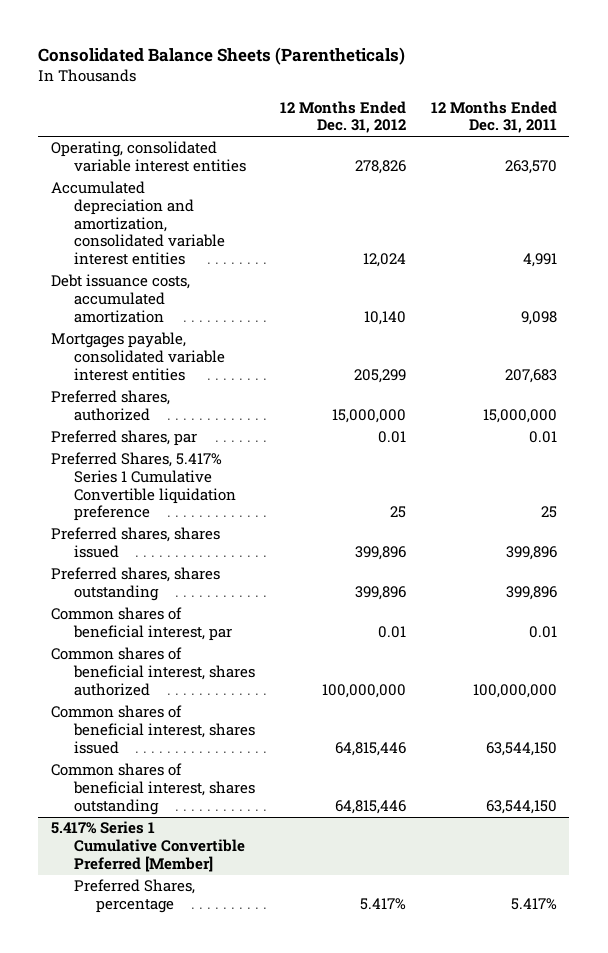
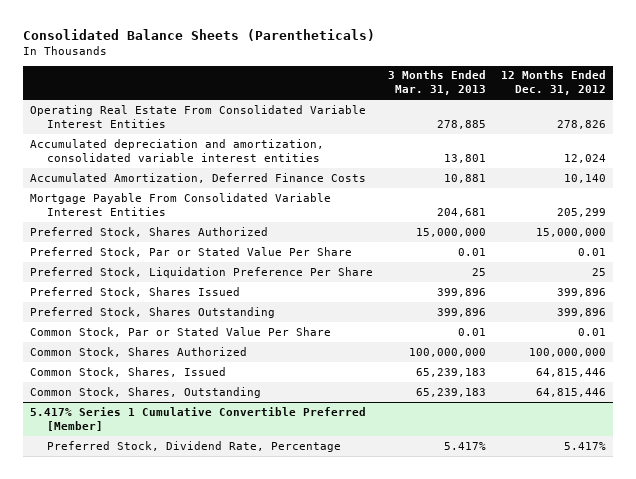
[430,100,557,134] 12 Months Ended Dec. 31, 2011 -> none
none -> [387,70,486,96] 3 Months Ended Mar. 31, 2013
[50,141,246,173] Operating, consolidated variable interest entities -> [29,104,366,128] Operating Real Estate From Consolidated Variable Interest Entities
[50,274,190,323] Debt issuance costs, accumulated amortization -> [29,172,366,183] Accumulated Amortization, Deferred Finance Costs
[50,332,225,381] Mortgages payable, consolidated variable interest entities -> [29,192,331,216] Mortgage Payable From Consolidated Variable Interest Entities
[50,390,170,422] Preferred shares, authorized -> [29,226,268,237] Preferred Stock, Shares Authorized
[50,430,197,447] Preferred shares, par -> [29,246,352,257] Preferred Stock, Par or Stated Value Per Share
[50,452,236,522] Preferred Shares, 5.417% Series 1 Cumulative Convertible liquidation preference -> [29,266,373,278] Preferred Stock, Liquidation Preference Per Share
[50,527,220,559] Preferred shares, shares issued -> [29,286,240,297] Preferred Stock, Shares Issued
[50,567,220,602] Preferred shares, shares outstanding -> [29,306,275,318] Preferred Stock, Shares Outstanding
[50,607,232,642] Common shares of beneficial interest, par -> [29,326,331,337] Common Stock, Par or Stated Value Per Share
[50,647,255,696] Common shares of beneficial interest, shares authorized -> [29,346,247,357] Common Stock, Shares Authorized
[50,705,255,754] Common shares of beneficial interest, shares issued -> [29,366,226,377] Common Stock, Shares, Issued
[50,763,255,815] Common shares of beneficial interest, shares outstanding -> [29,386,261,398] Common Stock, Shares, Outstanding
[73,879,195,914] Preferred Shares, percentage -> [47,440,342,452] Preferred Stock, Dividend Rate, Percentage

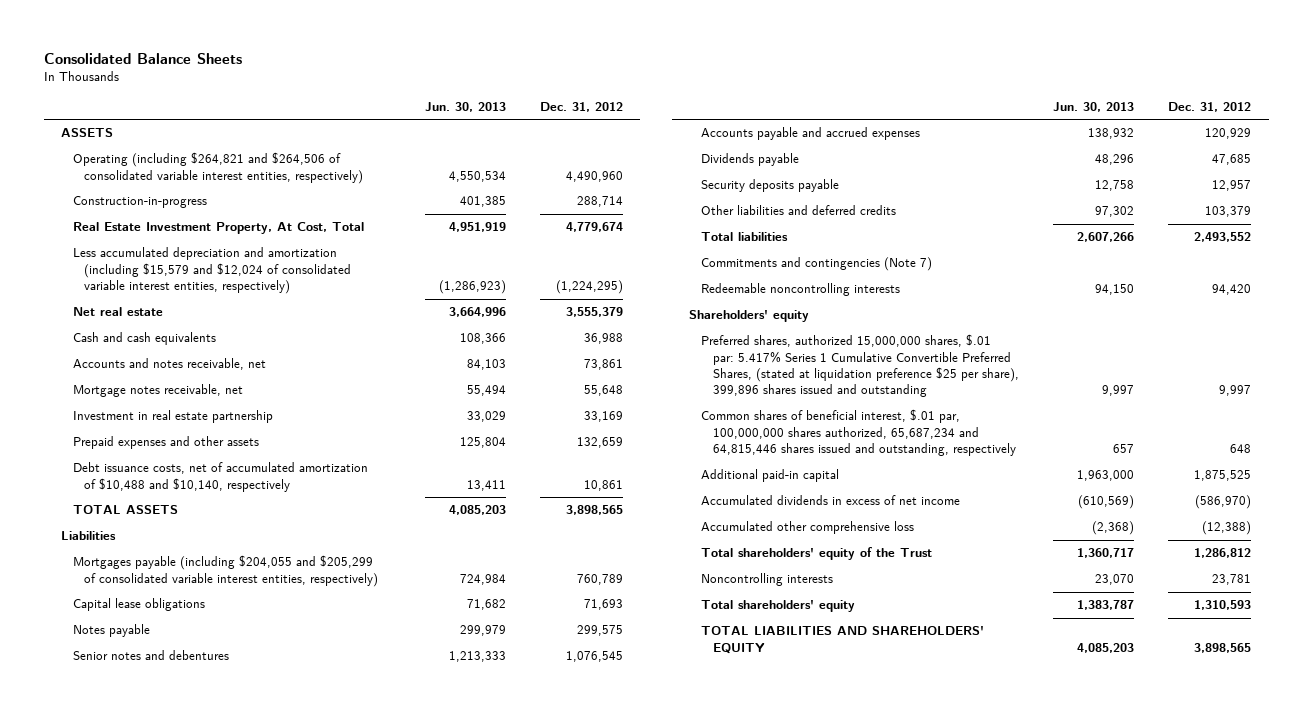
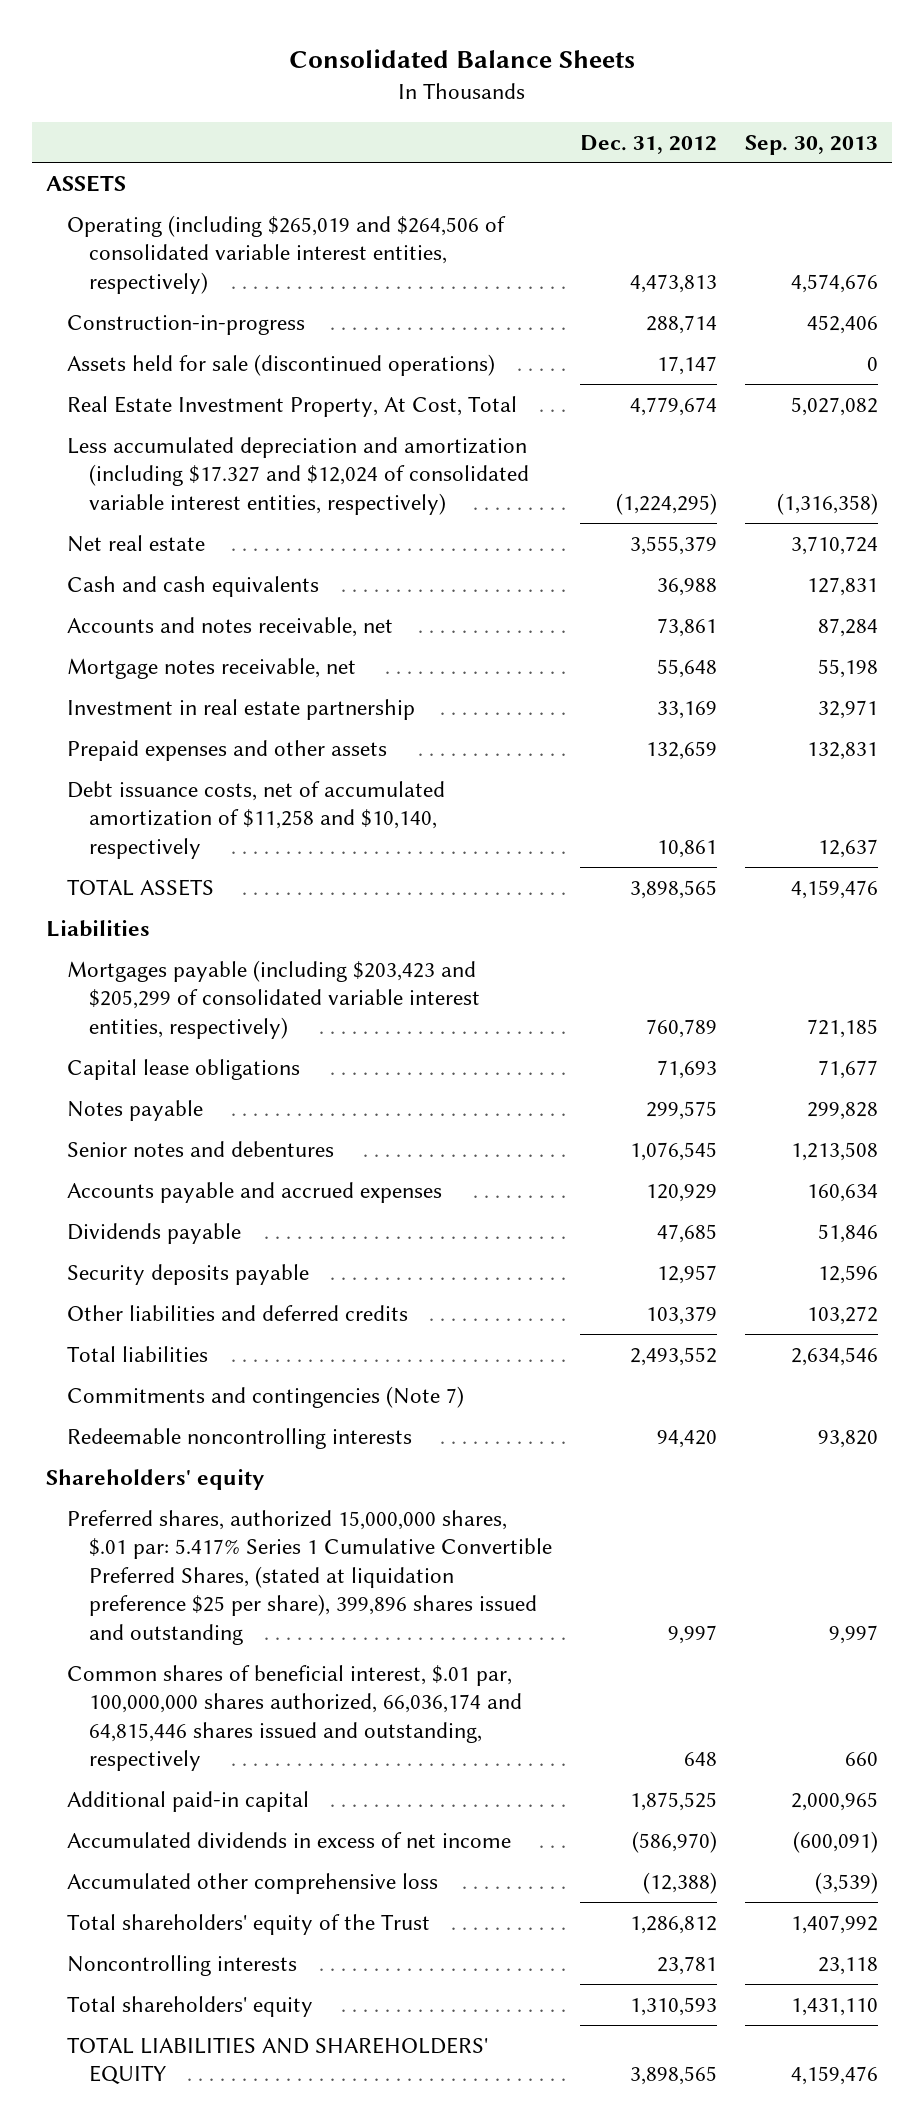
[424,101,506,112] Jun. 30, 2013 -> none
none -> [745,134,879,155] Sep. 30, 2013
[72,152,364,184] Operating (including $264,821 and $264,506 of consolidated variable interest entities, respectively) -> [67,214,507,294] Operating (including $265,019 and $264,506 of consolidated variable interest entities, respectively)
[566,170,624,182] 4,490,960 -> [630,273,718,293] 4,473,813
none -> [67,353,496,376] Assets held for sale (discontinued operations)
[72,247,352,295] Less accumulated depreciation and amortization (including $15,579 and $12,024 of consolidated variable interest entities, respectively) -> [67,436,530,515] Less accumulated depreciation and amortization (including $17.327 and $12,024 of consolidated variable interest entities, respectively)
[72,462,368,492] Debt issuance costs, net of accumulated amortization of $10,488 and $10,140, respectively -> [67,780,446,859] Debt issuance costs, net of accumulated amortization of $11,258 and $10,140, respectively
[72,555,379,587] Mortgages payable (including $204,055 and $205,299 of consolidated variable interest entities, respectively) -> [67,959,481,1039] Mortgages payable (including $203,423 and $205,299 of consolidated variable interest entities, respectively)
[700,409,1016,457] Common shares of beneficial interest, $.01 par, 100,000,000 shares authorized, 65,687,234 and 64,815,446 shares issued and outstanding, respectively -> [67,1664,523,1772] Common shares of beneficial interest, $.01 par, 100,000,000 shares authorized, 66,036,174 and 64,815,446 shares issued and outstanding, respectively

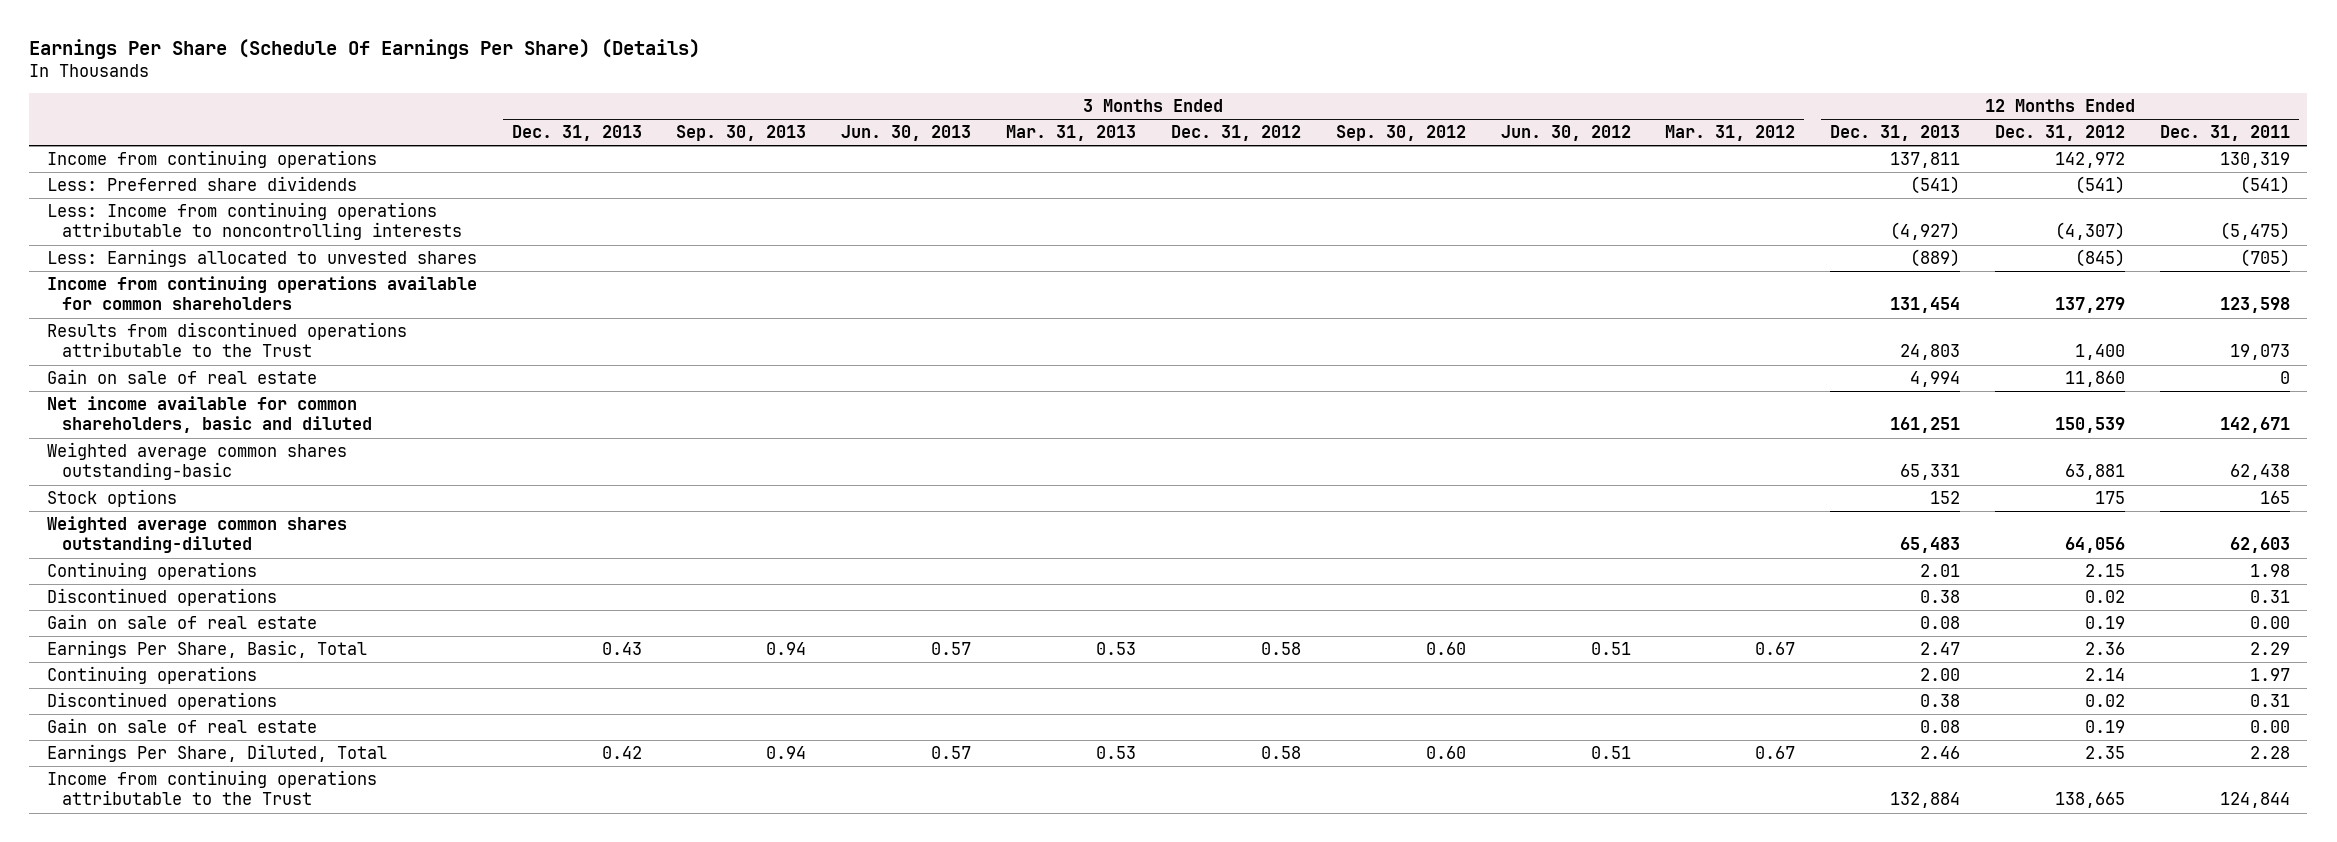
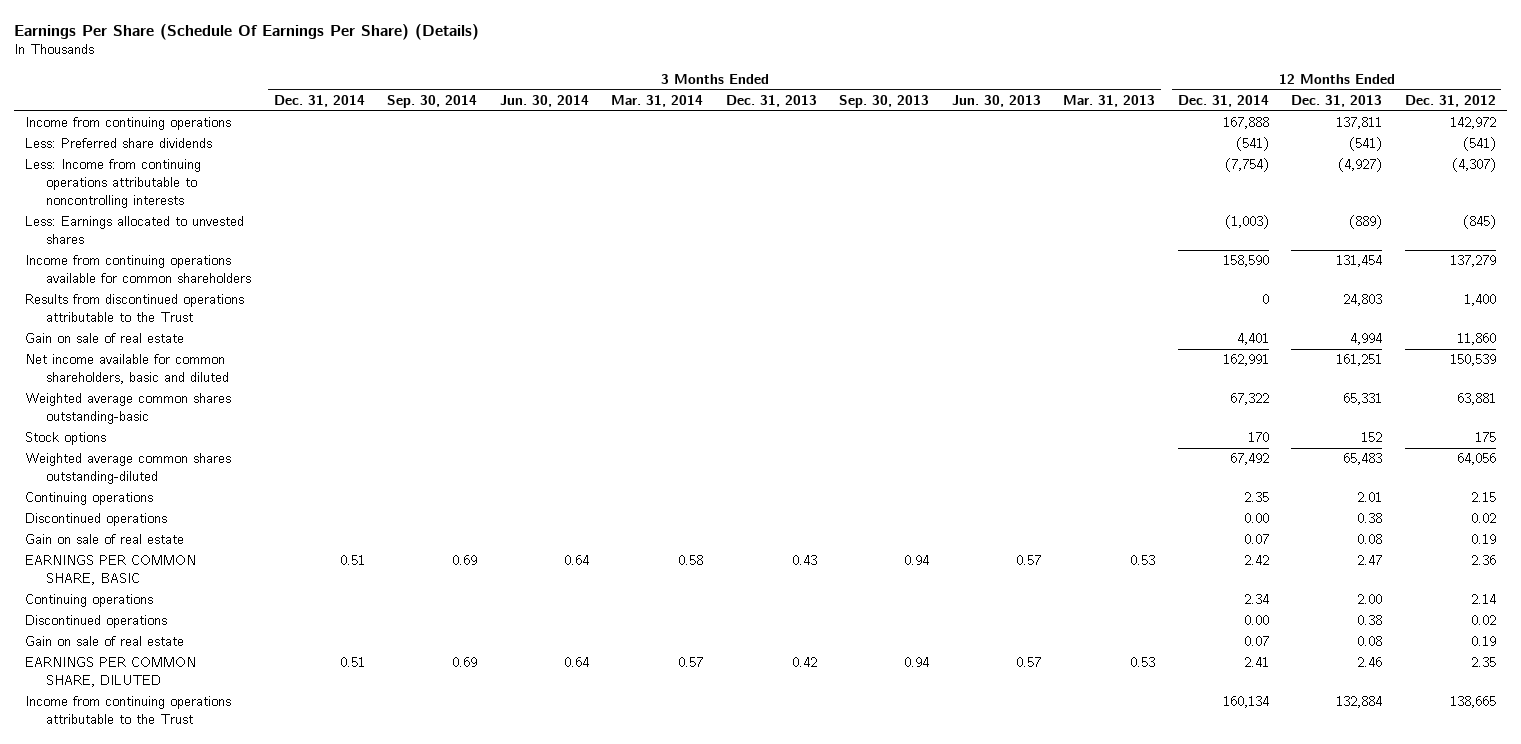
[1170,125,1301,142] Dec. 31, 2012 -> none
[1335,125,1466,142] Sep. 30, 2012 -> none
[1500,125,1631,142] Jun. 30, 2012 -> none
[1665,125,1796,142] Mar. 31, 2012 -> none
[2159,125,2290,142] Dec. 31, 2011 -> none
none -> [273,94,365,107] Dec. 31, 2014
none -> [387,94,478,108] Sep. 30, 2014
none -> [499,94,589,107] Jun. 30, 2014
none -> [611,94,704,107] Mar. 31, 2014
none -> [1177,94,1269,107] Dec. 31, 2014
[46,640,367,659] Earnings Per Share, Basic, Total -> [25,555,197,586] EARNINGS PER COMMON SHARE, BASIC
[46,744,387,763] Earnings Per Share, Diluted, Total -> [25,657,197,688] EARNINGS PER COMMON SHARE, DILUTED

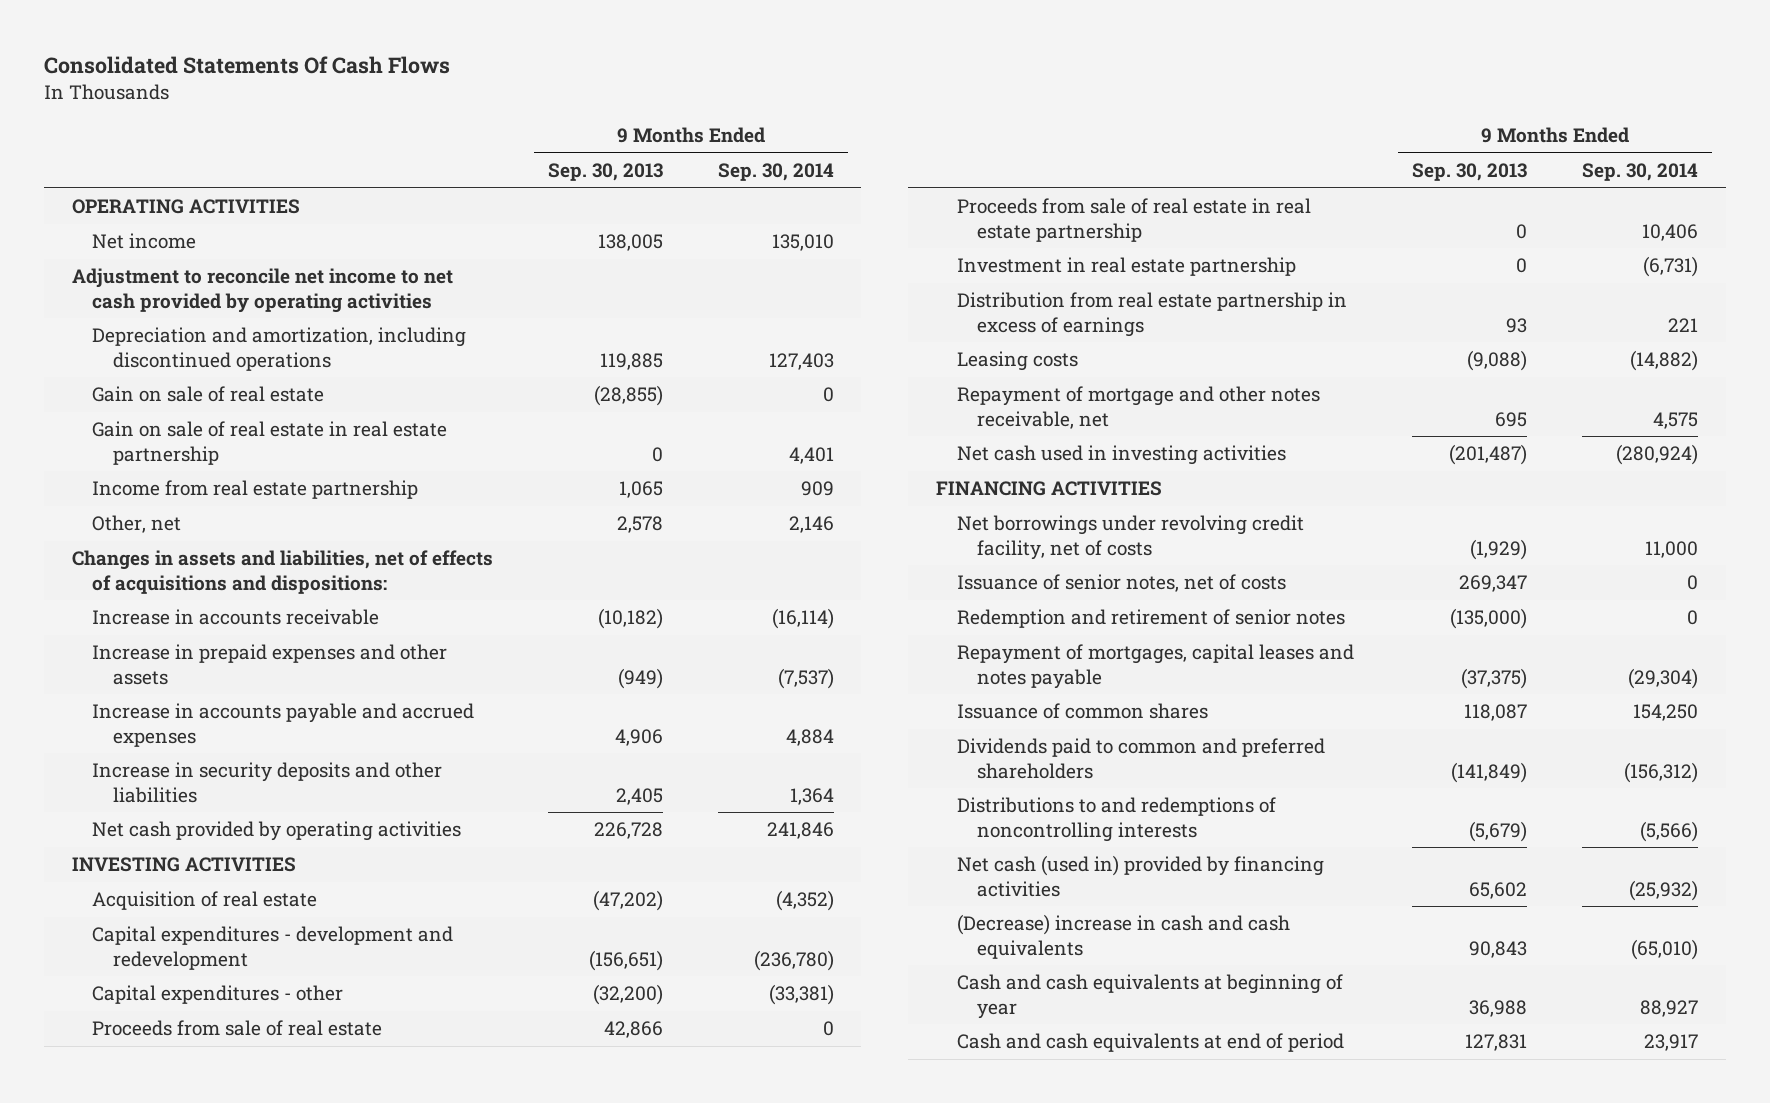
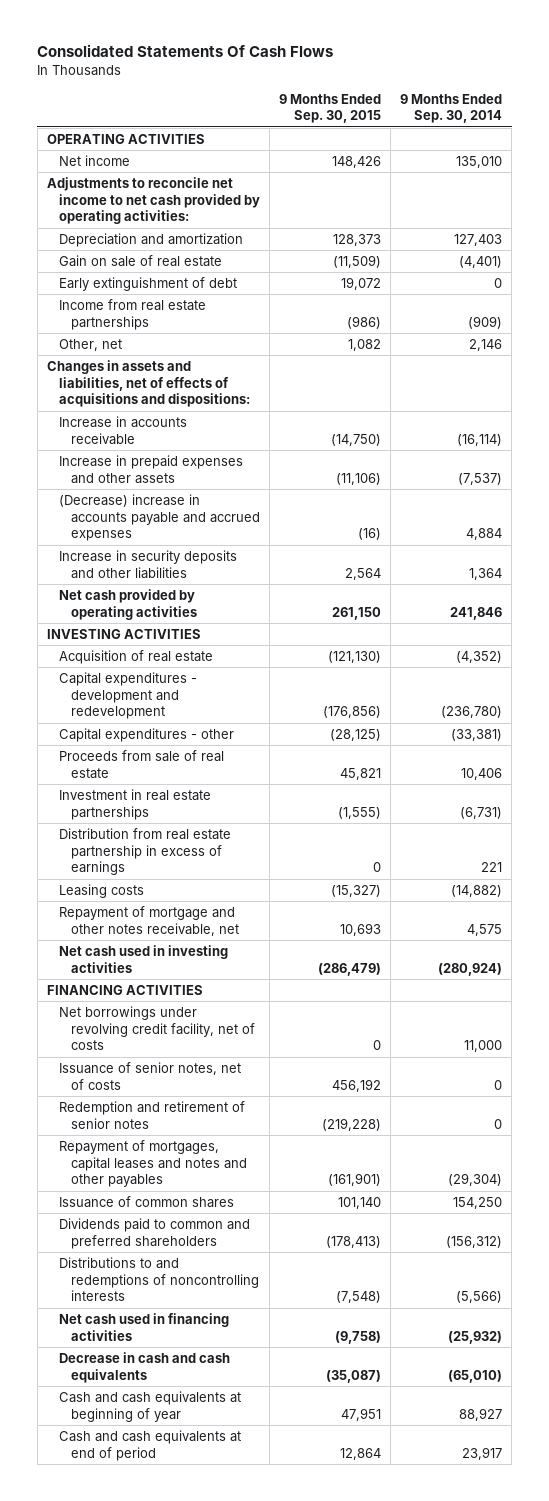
[547,162,663,181] Sep. 30, 2013 -> none
none -> [278,93,381,124] 9 Months Ended Sep. 30, 2015
[92,421,448,465] Gain on sale of real estate in real estate partnership -> none
[71,268,453,313] Adjustment to reconcile net income to net cash provided by operating activities -> [46,176,260,225] Adjustments to reconcile net income to net cash provided by operating activities:
[92,327,467,371] Depreciation and amortization, including discontinued operations -> [58,232,243,247] Depreciation and amortization
[822,387,834,403] 0 -> [459,255,503,268] (4,401)
none -> [58,276,237,291] Early extinguishment of debt
[92,480,419,500] Income from real estate partnership -> [58,298,206,330] Income from real estate partnerships
[800,481,834,497] 909 -> [468,315,503,329] (909)
[92,703,475,747] Increase in accounts payable and accrued expenses -> [58,493,260,542] (Decrease) increase in accounts payable and accrued expenses
[956,198,1311,242] Proceeds from sale of real estate in real estate partnership -> none
[822,1021,834,1037] 0 -> [461,767,503,780] 10,406
[956,257,1296,277] Investment in real estate partnership -> [58,788,211,820] Investment in real estate partnerships
[956,644,1354,689] Repayment of mortgages, capital leases and notes payable -> [58,1139,247,1188] Repayment of mortgages, capital leases and notes and other payables
[956,855,1324,897] Net cash (used in) provided by financing activities -> [58,1312,229,1341] Net cash used in financing activities
[956,914,1290,959] (Decrease) increase in cash and cash equivalents -> [58,1351,230,1383] Decrease in cash and cash equivalents

